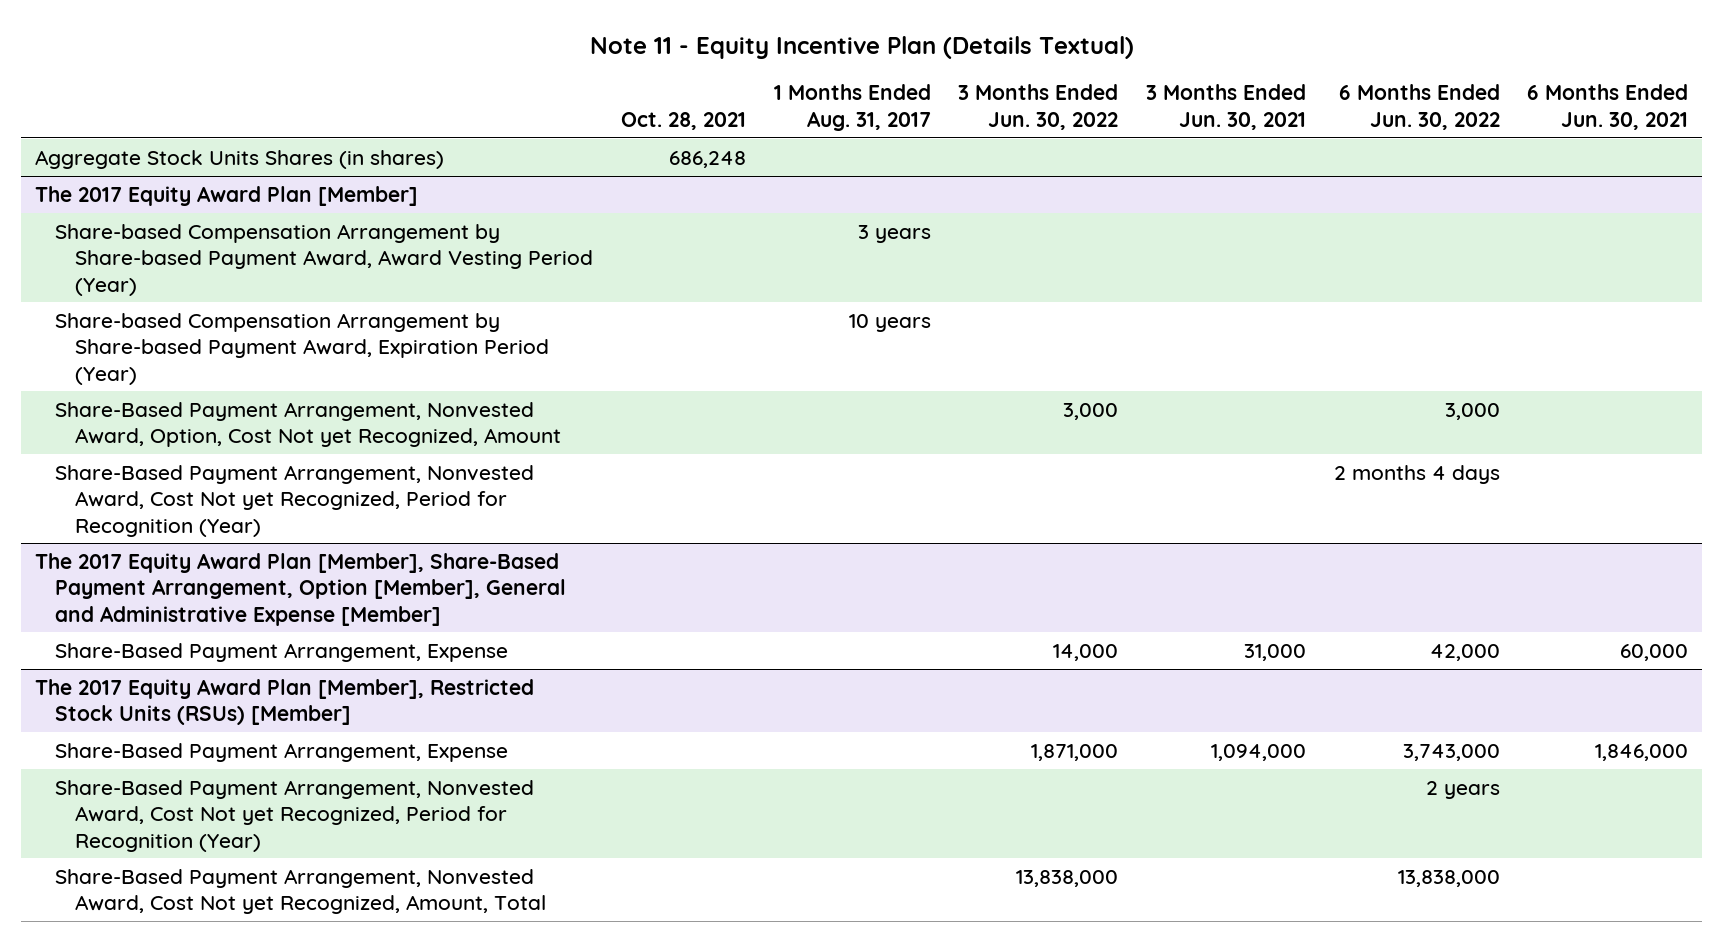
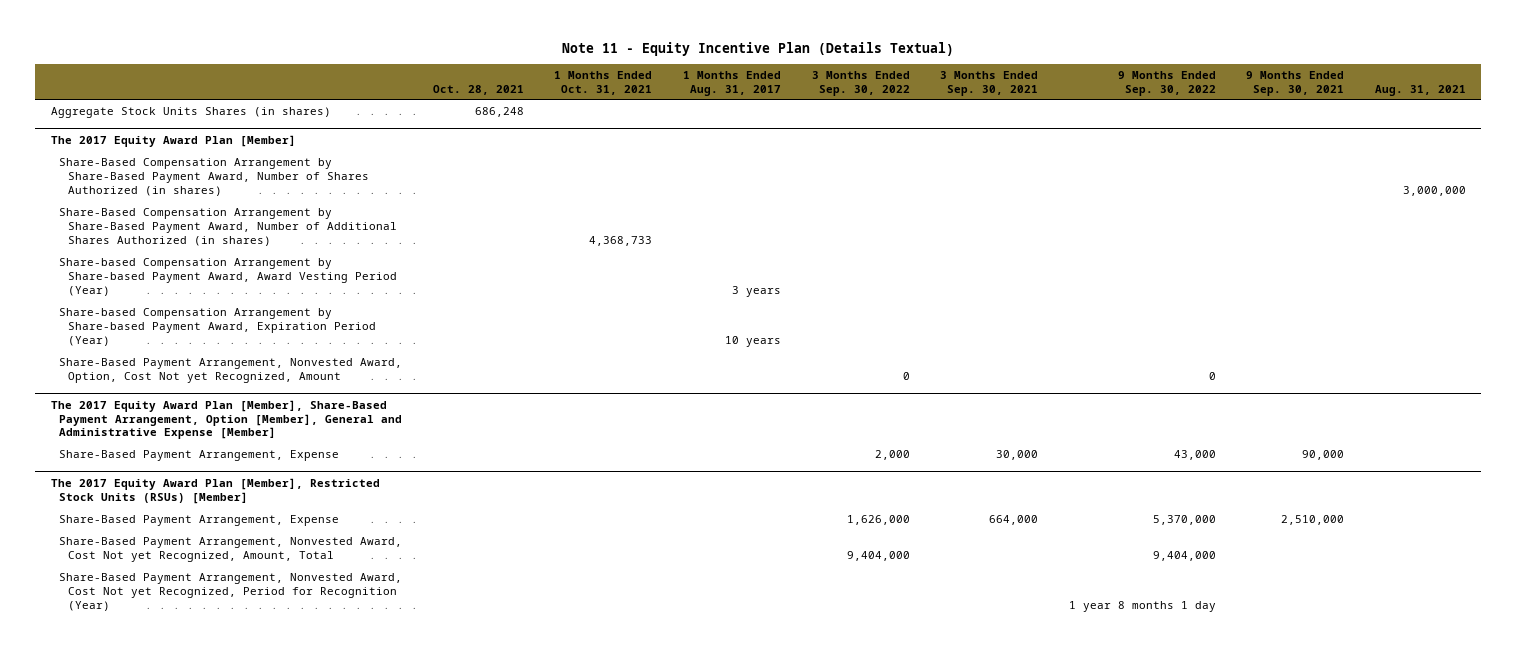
[958,84,1119,130] 3 Months Ended Jun. 30, 2022 -> none
[1145,84,1306,130] 3 Months Ended Jun. 30, 2021 -> none
[1338,84,1500,130] 6 Months Ended Jun. 30, 2022 -> none
[1527,84,1689,130] 6 Months Ended Jun. 30, 2021 -> none
none -> [554,70,653,95] 1 Months Ended Oct. 31, 2021
none -> [811,70,910,96] 3 Months Ended Sep. 30, 2022
none -> [940,70,1039,96] 3 Months Ended Sep. 30, 2021
none -> [1117,70,1216,96] 9 Months Ended Sep. 30, 2022
none -> [1246,70,1345,96] 9 Months Ended Sep. 30, 2021
none -> [1374,84,1466,96] Aug. 31, 2021
none -> [59,157,370,196] Share-Based Compensation Arrangement by Share-Based Payment Award, Number of Shares Authorized (in shares)
none -> [59,207,398,246] Share-Based Compensation Arrangement by Share-Based Payment Award, Number of Additional Shares Authorized (in shares)
[55,464,535,537] Share-Based Payment Arrangement, Nonvested Award, Cost Not yet Recognized, Period for Recognition (Year) -> none
[55,779,535,852] Share-Based Payment Arrangement, Nonvested Award, Cost Not yet Recognized, Period for Recognition (Year) -> [59,572,403,611] Share-Based Payment Arrangement, Nonvested Award, Cost Not yet Recognized, Period for Recognition (Year)

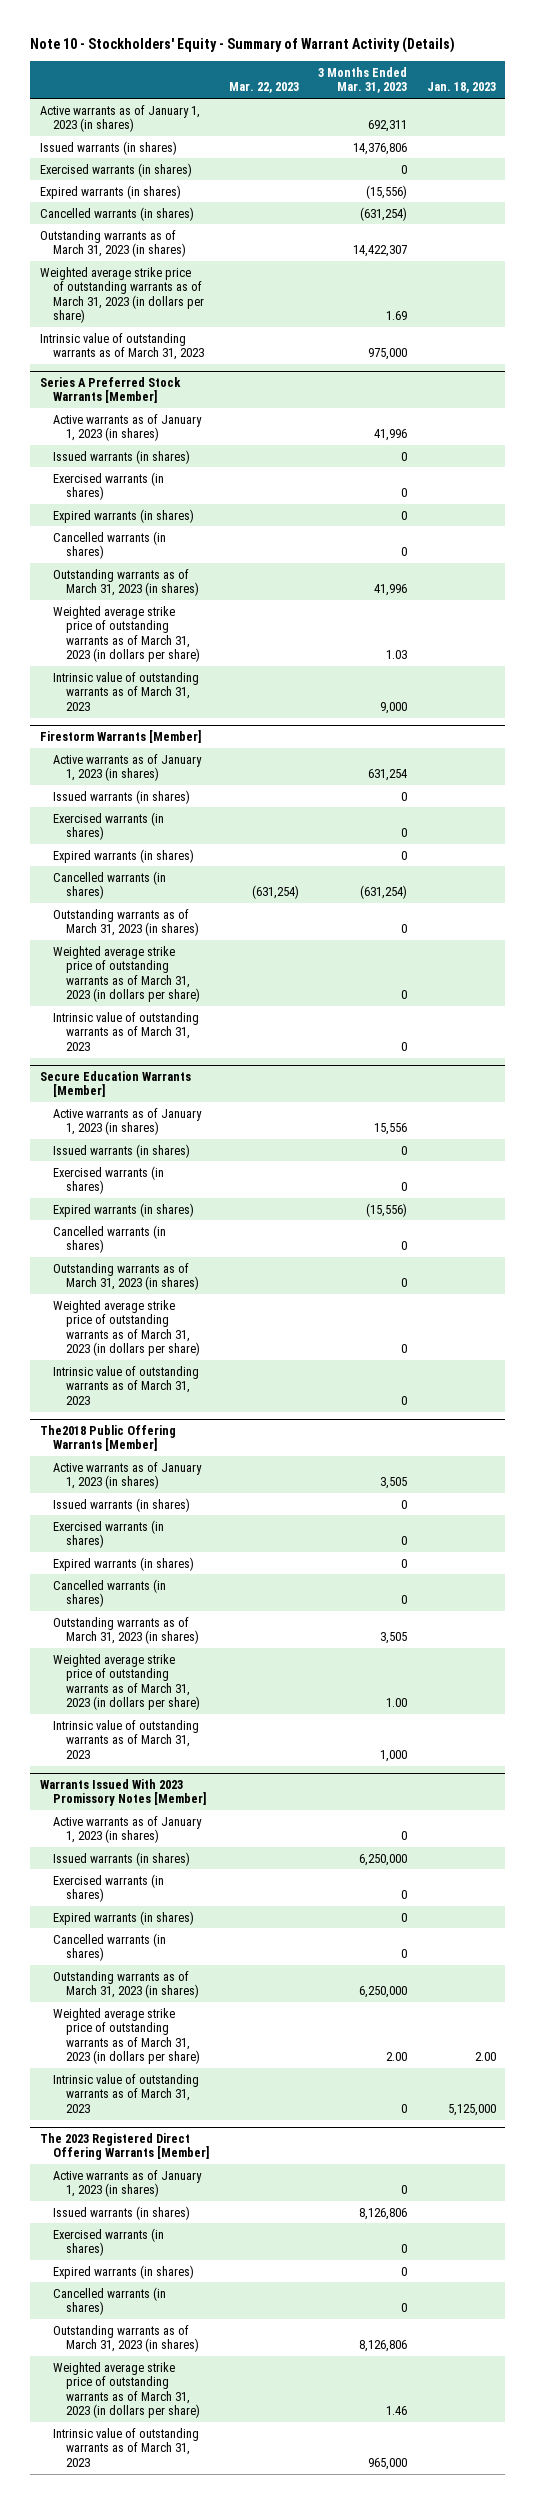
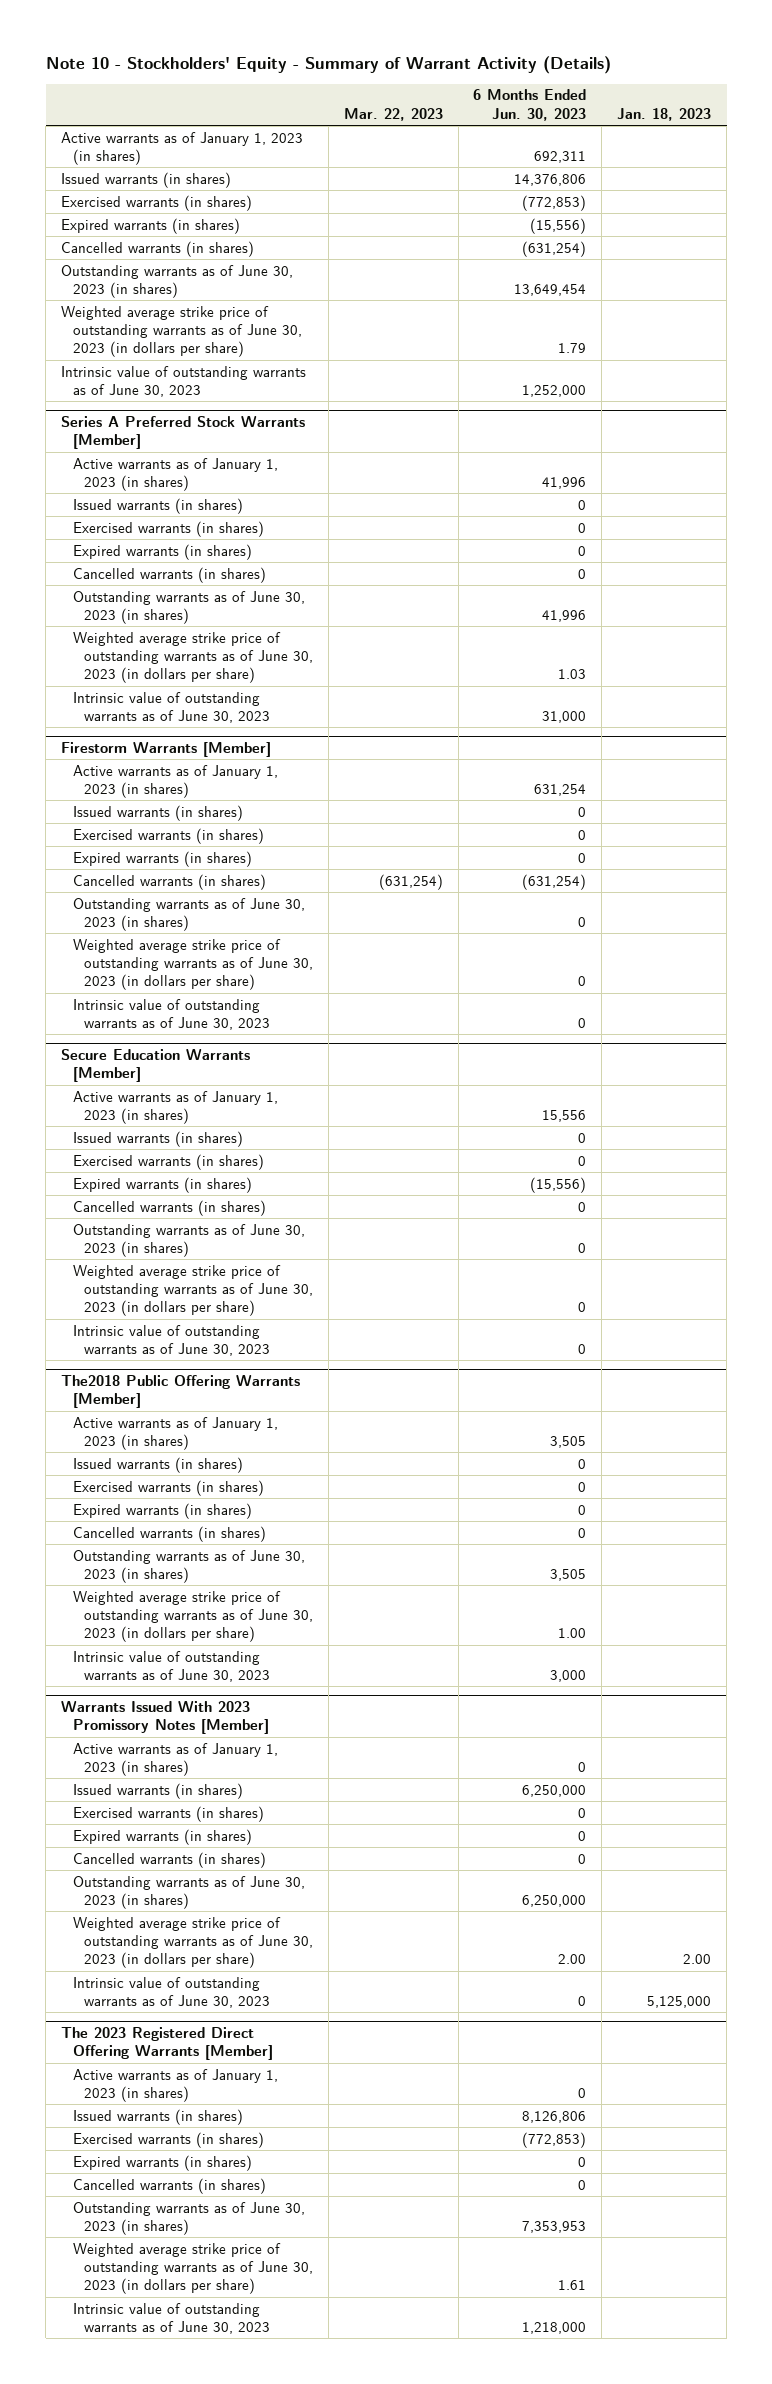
[318,66,408,94] 3 Months Ended Mar. 31, 2023 -> none
none -> [473,89,587,121] 6 Months Ended Jun. 30, 2023
[39,229,187,258] Outstanding warrants as of March 31, 2023 (in shares) -> [61,264,294,299] Outstanding warrants as of June 30, 2023 (in shares)
[39,266,205,324] Weighted average strike price of outstanding warrants as of March 31, 2023 (in dollars per share) -> [61,305,302,358] Weighted average strike price of outstanding warrants as of June 30, 2023 (in dollars per share)
[39,332,205,361] Intrinsic value of outstanding warrants as of March 31, 2023 -> [61,365,307,398] Intrinsic value of outstanding warrants as of June 30, 2023
[53,568,200,597] Outstanding warrants as of March 31, 2023 (in shares) -> [72,590,305,625] Outstanding warrants as of June 30, 2023 (in shares)
[53,605,201,663] Weighted average strike price of outstanding warrants as of March 31, 2023 (in dollars per share) -> [72,631,313,684] Weighted average strike price of outstanding warrants as of June 30, 2023 (in dollars per share)
[53,671,200,711] Intrinsic value of outstanding warrants as of March 31, 2023 -> [72,691,270,724] Intrinsic value of outstanding warrants as of June 30, 2023
[53,908,200,937] Outstanding warrants as of March 31, 2023 (in shares) -> [72,897,305,932] Outstanding warrants as of June 30, 2023 (in shares)
[53,945,201,1003] Weighted average strike price of outstanding warrants as of March 31, 2023 (in dollars per share) -> [72,938,313,991] Weighted average strike price of outstanding warrants as of June 30, 2023 (in dollars per share)
[53,1011,200,1051] Intrinsic value of outstanding warrants as of March 31, 2023 -> [72,998,270,1031] Intrinsic value of outstanding warrants as of June 30, 2023
[53,1262,200,1291] Outstanding warrants as of March 31, 2023 (in shares) -> [72,1223,305,1258] Outstanding warrants as of June 30, 2023 (in shares)
[53,1299,201,1357] Weighted average strike price of outstanding warrants as of March 31, 2023 (in dollars per share) -> [72,1264,313,1317] Weighted average strike price of outstanding warrants as of June 30, 2023 (in dollars per share)
[53,1365,200,1405] Intrinsic value of outstanding warrants as of March 31, 2023 -> [72,1324,270,1357] Intrinsic value of outstanding warrants as of June 30, 2023
[53,1616,200,1645] Outstanding warrants as of March 31, 2023 (in shares) -> [72,1549,305,1584] Outstanding warrants as of June 30, 2023 (in shares)
[53,1653,201,1711] Weighted average strike price of outstanding warrants as of March 31, 2023 (in dollars per share) -> [72,1590,313,1643] Weighted average strike price of outstanding warrants as of June 30, 2023 (in dollars per share)
[53,1719,200,1759] Intrinsic value of outstanding warrants as of March 31, 2023 -> [72,1650,270,1683] Intrinsic value of outstanding warrants as of June 30, 2023
[53,1970,200,1999] Outstanding warrants as of March 31, 2023 (in shares) -> [72,1875,305,1910] Outstanding warrants as of June 30, 2023 (in shares)
[53,2007,201,2065] Weighted average strike price of outstanding warrants as of March 31, 2023 (in dollars per share) -> [72,1916,313,1969] Weighted average strike price of outstanding warrants as of June 30, 2023 (in dollars per share)
[53,2073,200,2113] Intrinsic value of outstanding warrants as of March 31, 2023 -> [72,1976,270,2009] Intrinsic value of outstanding warrants as of June 30, 2023
[53,2324,200,2353] Outstanding warrants as of March 31, 2023 (in shares) -> [72,2201,305,2236] Outstanding warrants as of June 30, 2023 (in shares)
[53,2361,201,2419] Weighted average strike price of outstanding warrants as of March 31, 2023 (in dollars per share) -> [72,2242,313,2295] Weighted average strike price of outstanding warrants as of June 30, 2023 (in dollars per share)
[53,2427,200,2467] Intrinsic value of outstanding warrants as of March 31, 2023 -> [72,2302,270,2335] Intrinsic value of outstanding warrants as of June 30, 2023

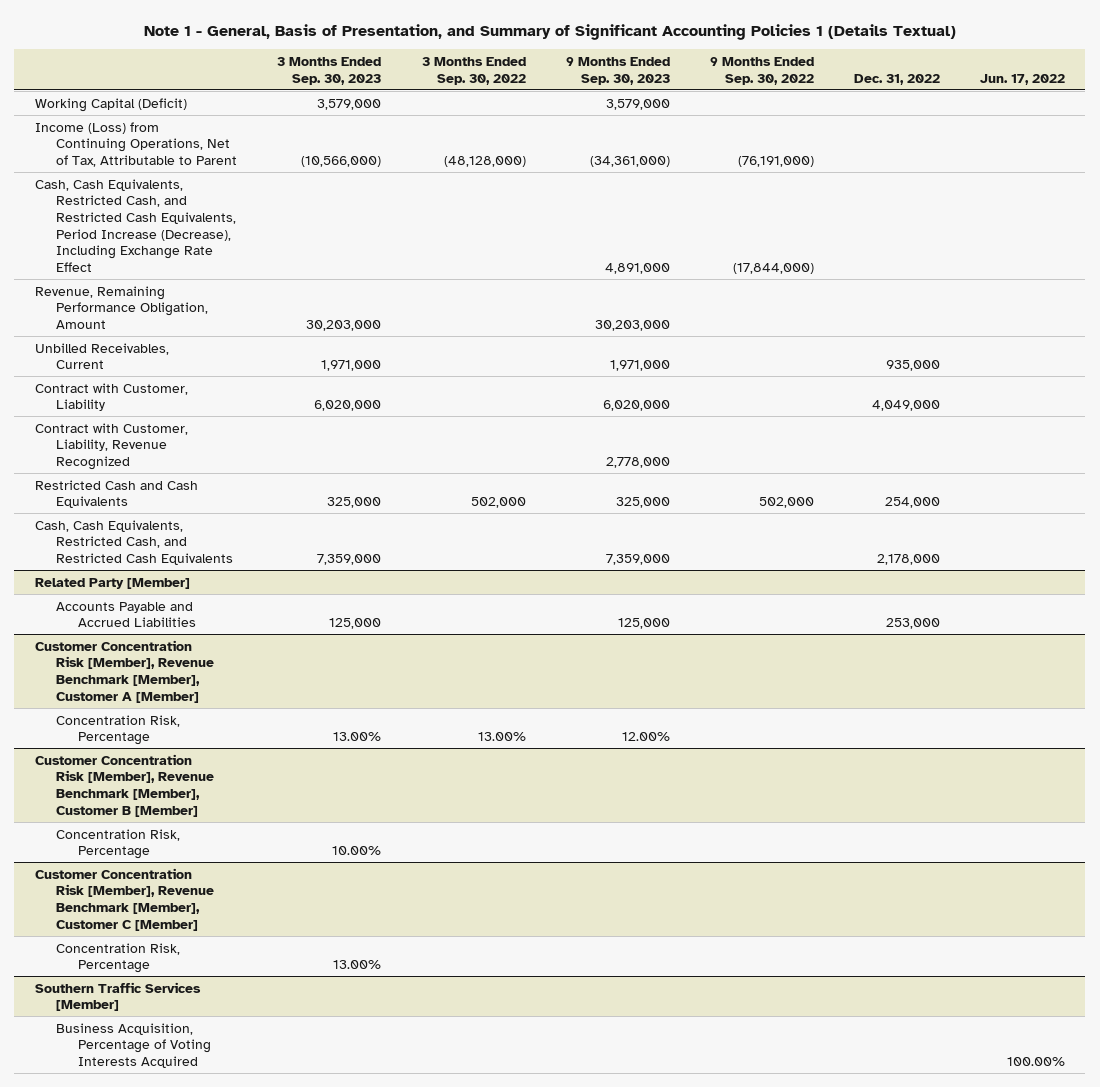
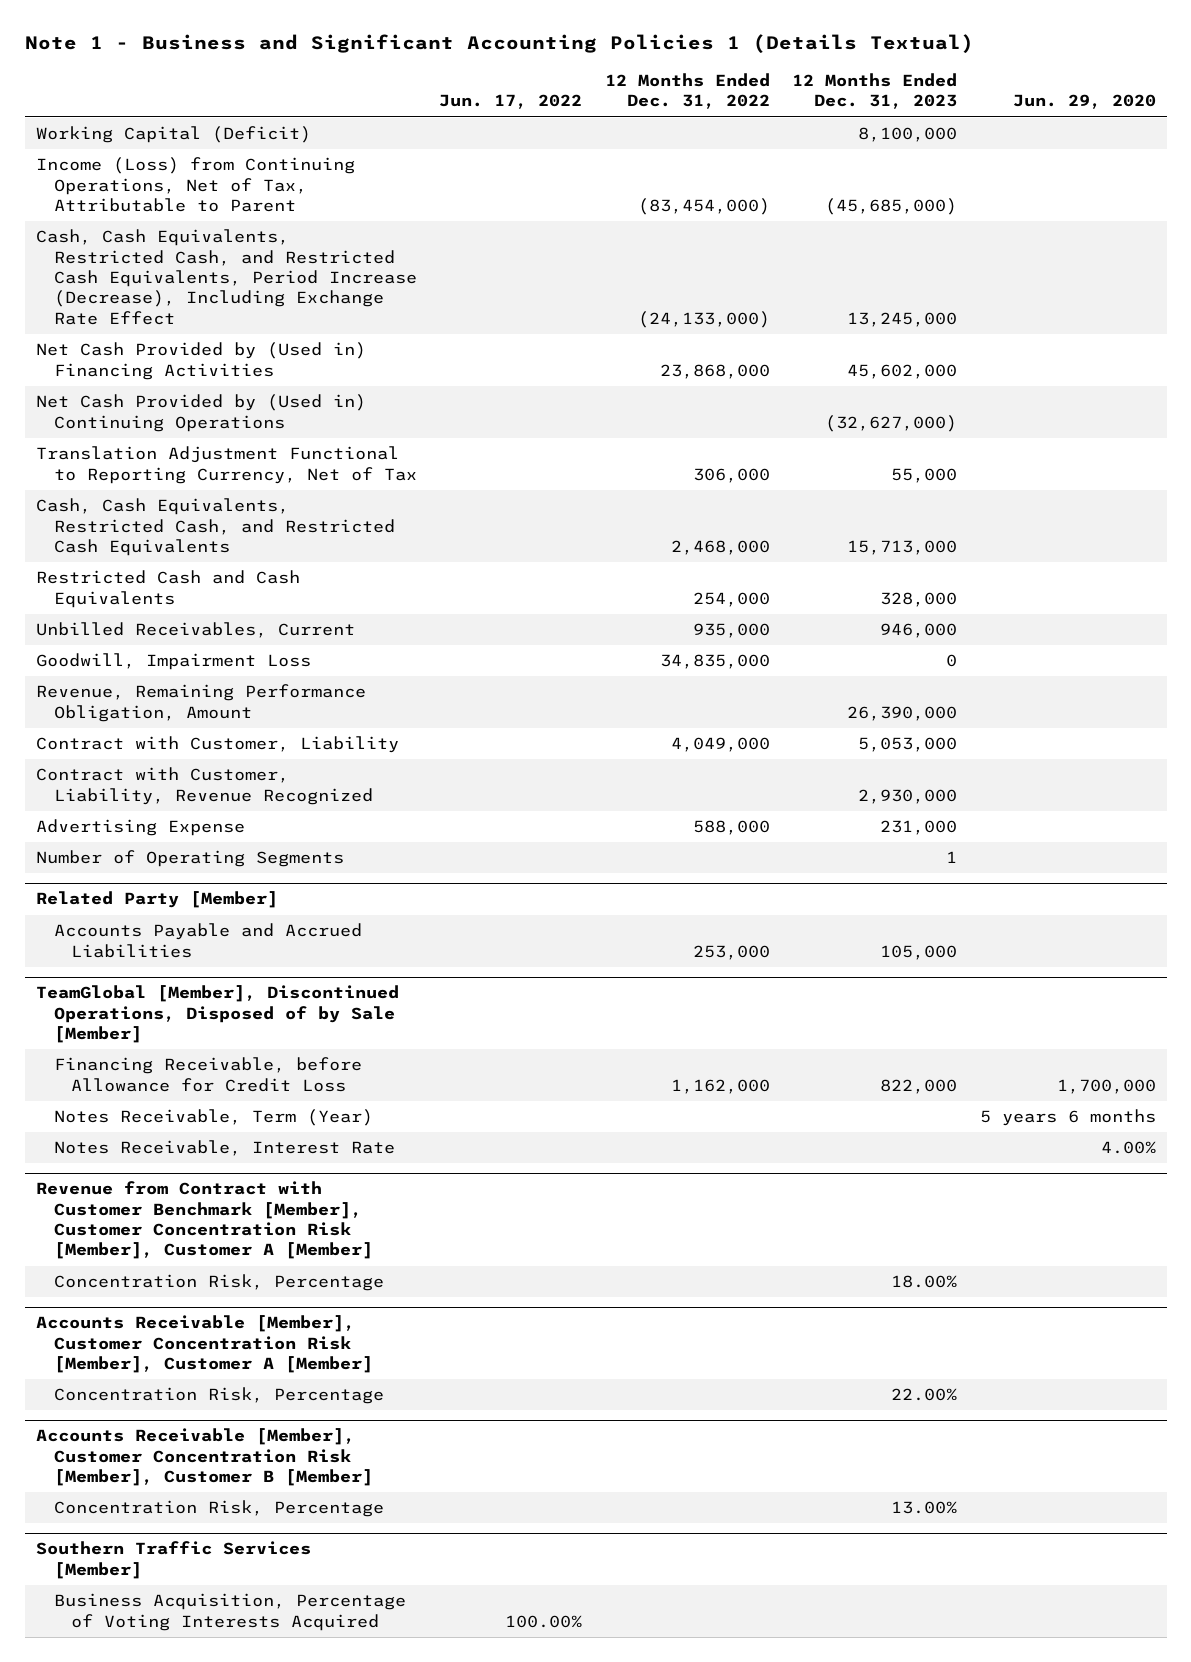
[143,23,956,40] Note 1 - General, Basis of Presentation, and Summary of Significant Accounting Policies 1 (Details Textual) -> [24,34,974,54] Note 1 - Business and Significant Accounting Policies 1 (Details Textual)
[277,56,382,85] 3 Months Ended Sep. 30, 2023 -> none
[421,56,526,85] 3 Months Ended Sep. 30, 2022 -> none
[565,56,670,85] 9 Months Ended Sep. 30, 2023 -> none
[709,56,814,85] 9 Months Ended Sep. 30, 2022 -> none
[853,73,940,85] Dec. 31, 2022 -> none
none -> [604,73,770,110] 12 Months Ended Dec. 31, 2022
none -> [792,73,958,110] 12 Months Ended Dec. 31, 2023
none -> [1012,94,1156,110] Jun. 29, 2020
none -> [35,342,366,380] Net Cash Provided by (Used in) Financing Activities
none -> [35,394,366,432] Net Cash Provided by (Used in) Continuing Operations
none -> [35,446,417,484] Translation Adjustment Functional to Reporting Currency, Net of Tax
[34,519,234,565] Cash, Cash Equivalents, Restricted Cash, and Restricted Cash Equivalents -> [35,498,395,556] Cash, Cash Equivalents, Restricted Cash, and Restricted Cash Equivalents
[34,479,198,509] Restricted Cash and Cash Equivalents -> [35,570,300,608] Restricted Cash and Cash Equivalents
none -> [35,653,311,671] Goodwill, Impairment Loss
[34,285,209,329] Revenue, Remaining Performance Obligation, Amount -> [35,684,366,722] Revenue, Remaining Performance Obligation, Amount
none -> [35,819,245,837] Advertising Expense
none -> [35,850,344,868] Number of Operating Segments
none -> [35,985,399,1044] TeamGlobal [Member], Discontinued Operations, Disposed of by Sale [Member]
none -> [53,1057,362,1092] Financing Receivable, before Allowance for Credit Loss
none -> [53,1109,373,1127] Notes Receivable, Term (Year)
none -> [53,1140,395,1157] Notes Receivable, Interest Rate
[34,639,215,703] Customer Concentration Risk [Member], Revenue Benchmark [Member], Customer A [Member] -> [35,1181,373,1260] Revenue from Contract with Customer Benchmark [Member], Customer Concentration Risk [Member], Customer A [Member]
none -> [35,1315,373,1374] Accounts Receivable [Member], Customer Concentration Risk [Member], Customer A [Member]
none -> [53,1387,384,1405] Concentration Risk, Percentage
[34,753,215,817] Customer Concentration Risk [Member], Revenue Benchmark [Member], Customer B [Member] -> [35,1428,373,1487] Accounts Receivable [Member], Customer Concentration Risk [Member], Customer B [Member]
[34,867,215,931] Customer Concentration Risk [Member], Revenue Benchmark [Member], Customer C [Member] -> none
[56,942,181,974] Concentration Risk, Percentage -> none

